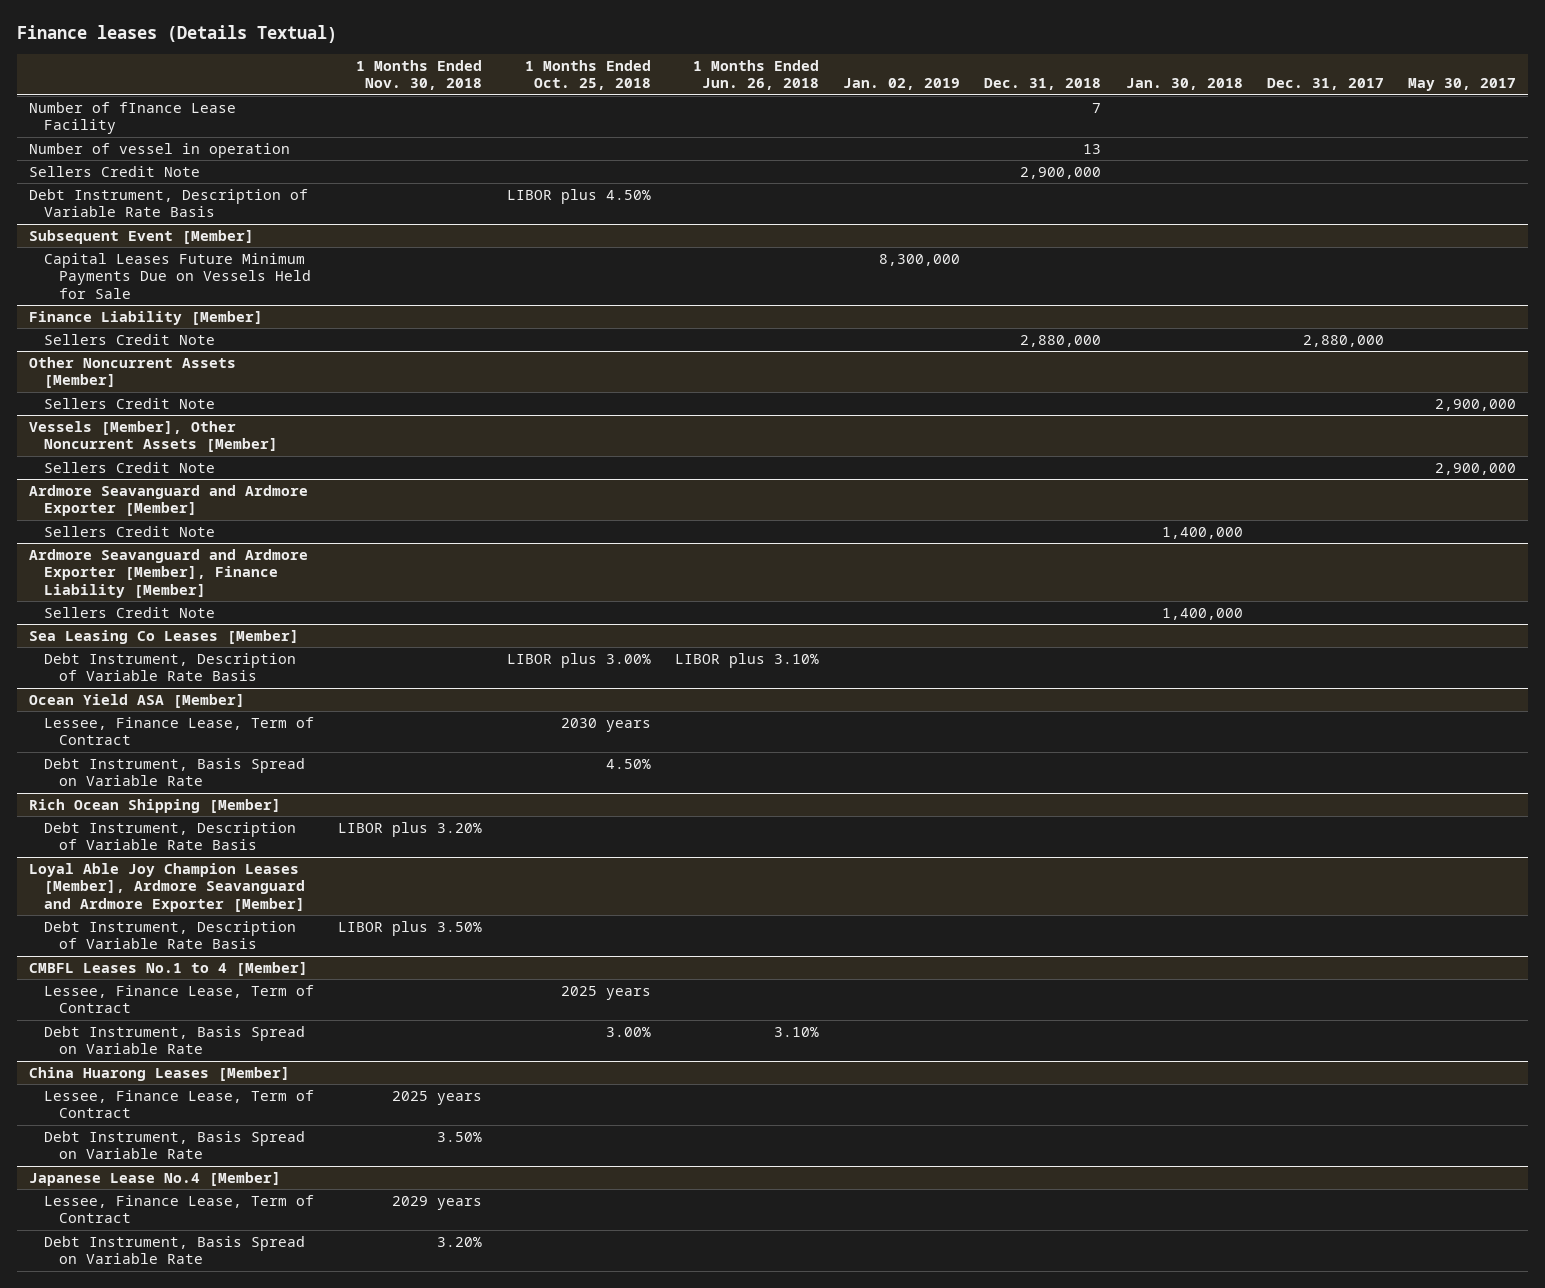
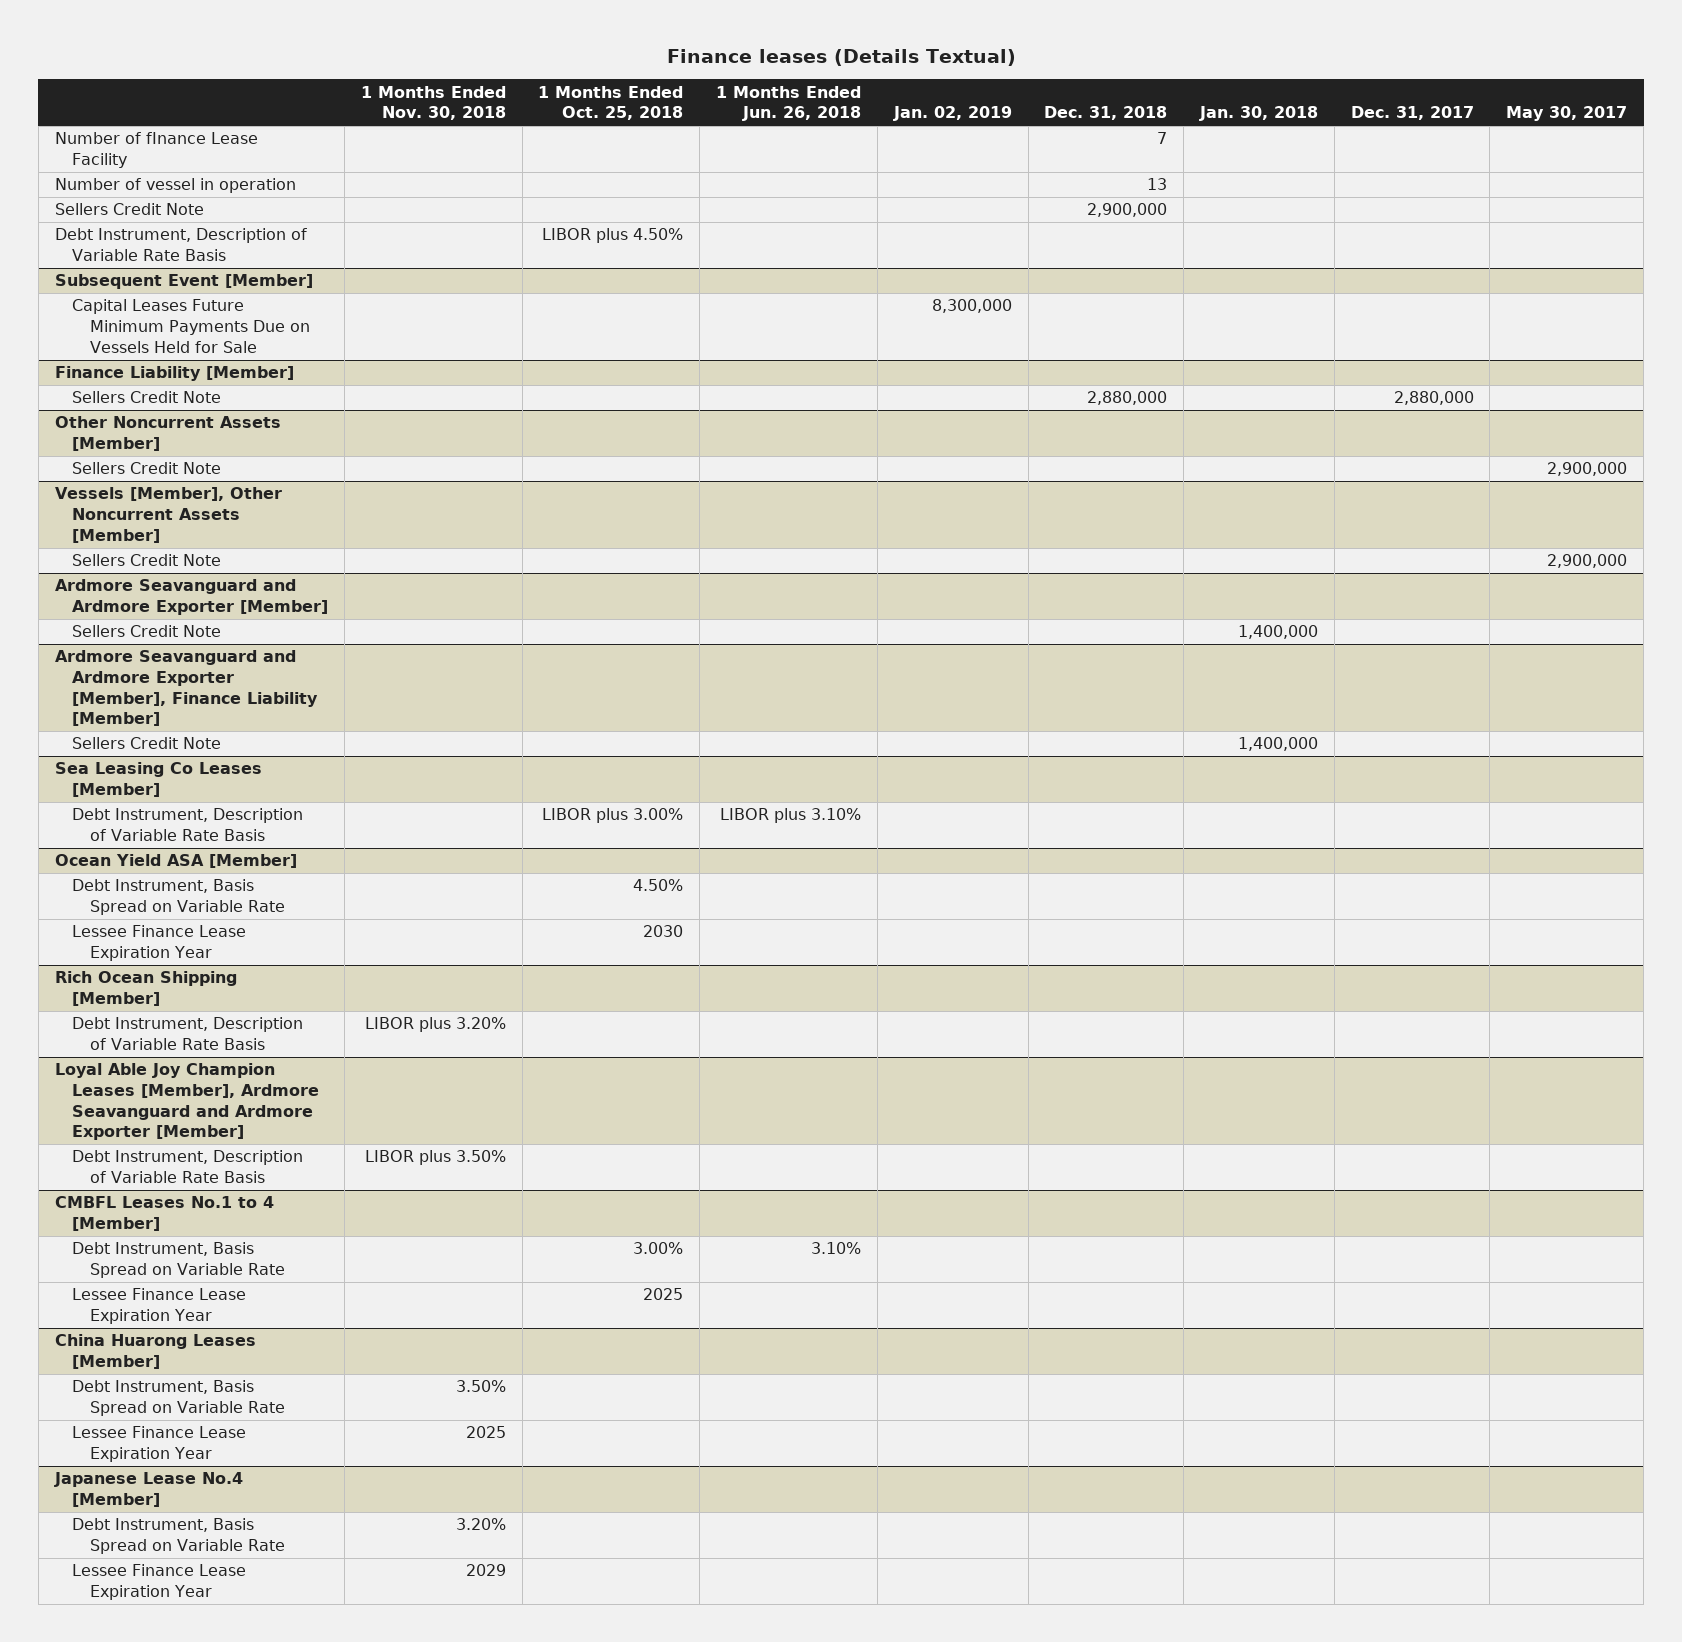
[44,716,315,746] Lessee, Finance Lease, Term of Contract -> none
none -> [72,925,247,962] Lessee Finance Lease Expiration Year
[44,984,315,1014] Lessee, Finance Lease, Term of Contract -> none
none -> [72,1288,247,1325] Lessee Finance Lease Expiration Year
[44,1089,315,1119] Lessee, Finance Lease, Term of Contract -> none
none -> [72,1426,247,1463] Lessee Finance Lease Expiration Year
[44,1194,315,1224] Lessee, Finance Lease, Term of Contract -> none
none -> [72,1564,247,1601] Lessee Finance Lease Expiration Year

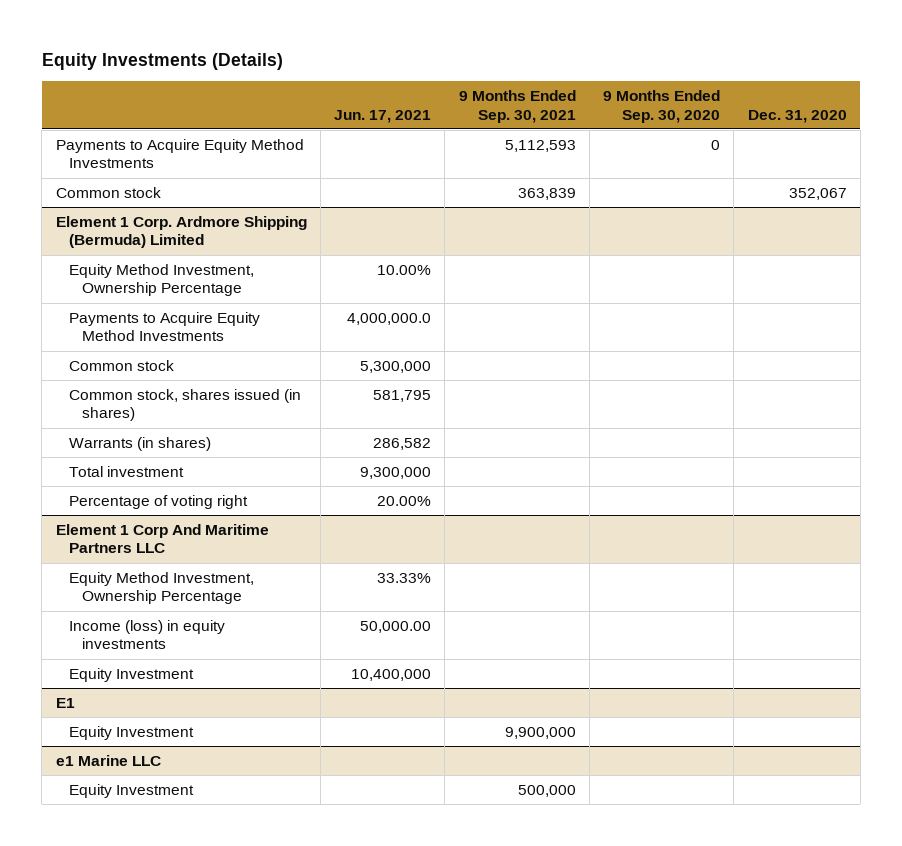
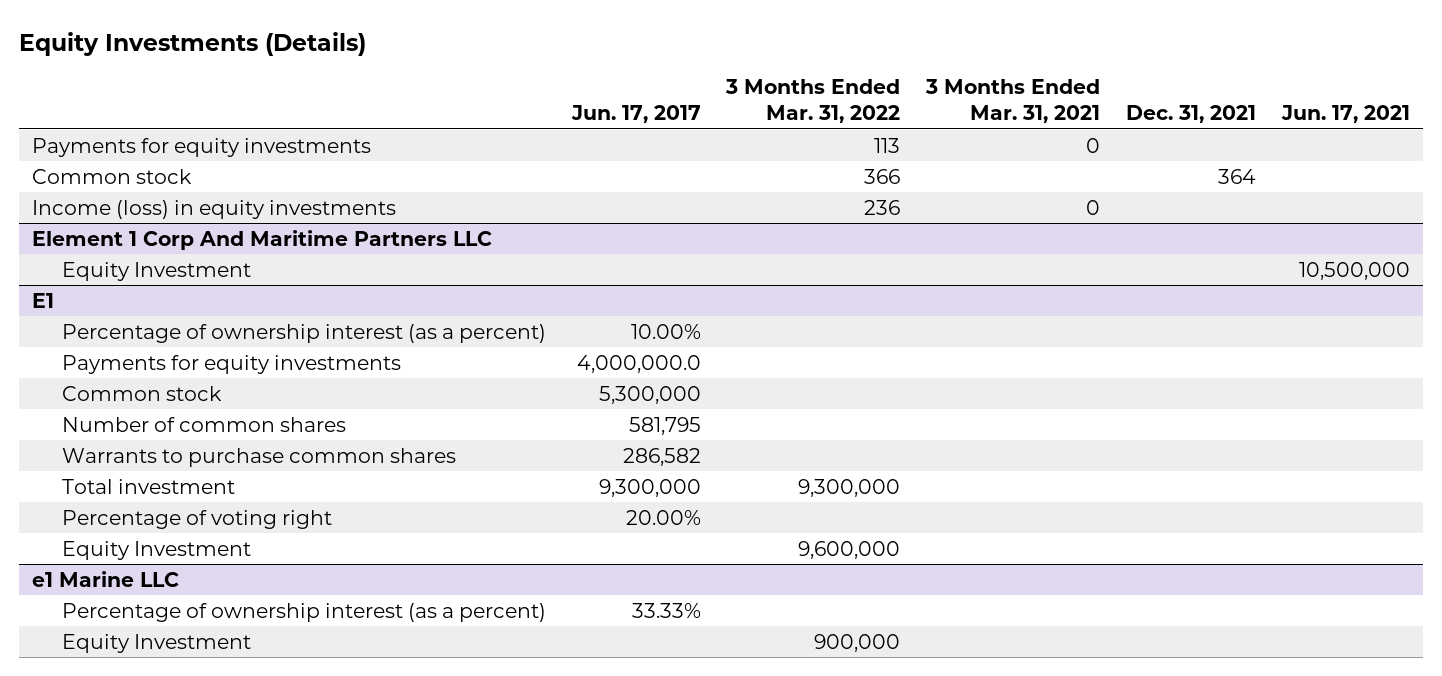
[458,90,576,123] 9 Months Ended Sep. 30, 2021 -> none
[603,90,721,123] 9 Months Ended Sep. 30, 2020 -> none
[747,109,847,123] Dec. 31, 2020 -> none
none -> [570,105,701,124] Jun. 17, 2017
none -> [725,79,901,124] 3 Months Ended Mar. 31, 2022
none -> [925,79,1101,124] 3 Months Ended Mar. 31, 2021
none -> [1125,105,1256,124] Dec. 31, 2021
[55,138,304,169] Payments to Acquire Equity Method Investments -> [32,137,372,157] Payments for equity investments
[55,215,307,249] Element 1 Corp. Ardmore Shipping (Bermuda) Limited -> none
[68,263,254,297] Equity Method Investment, Ownership Percentage -> none
[68,311,260,342] Payments to Acquire Equity Method Investments -> none
[68,359,174,371] Common stock -> none
[68,388,301,422] Common stock, shares issued (in shares) -> none
[68,436,211,451] Warrants (in shares) -> none
[68,465,184,477] Total investment -> none
[68,494,248,509] Percentage of voting right -> none
none -> [32,199,397,219] Income (loss) in equity investments
[68,571,254,605] Equity Method Investment, Ownership Percentage -> none
[68,619,225,650] Income (loss) in equity investments -> none
[351,668,432,681] 10,400,000 -> [1298,261,1410,280] 10,500,000
none -> [61,323,546,343] Percentage of ownership interest (as a percent)
none -> [61,354,401,374] Payments for equity investments
none -> [61,385,222,401] Common stock
none -> [61,416,346,432] Number of common shares
none -> [61,447,456,467] Warrants to purchase common shares
none -> [61,478,235,494] Total investment
none -> [61,509,332,529] Percentage of voting right
none -> [61,602,546,622] Percentage of ownership interest (as a percent)

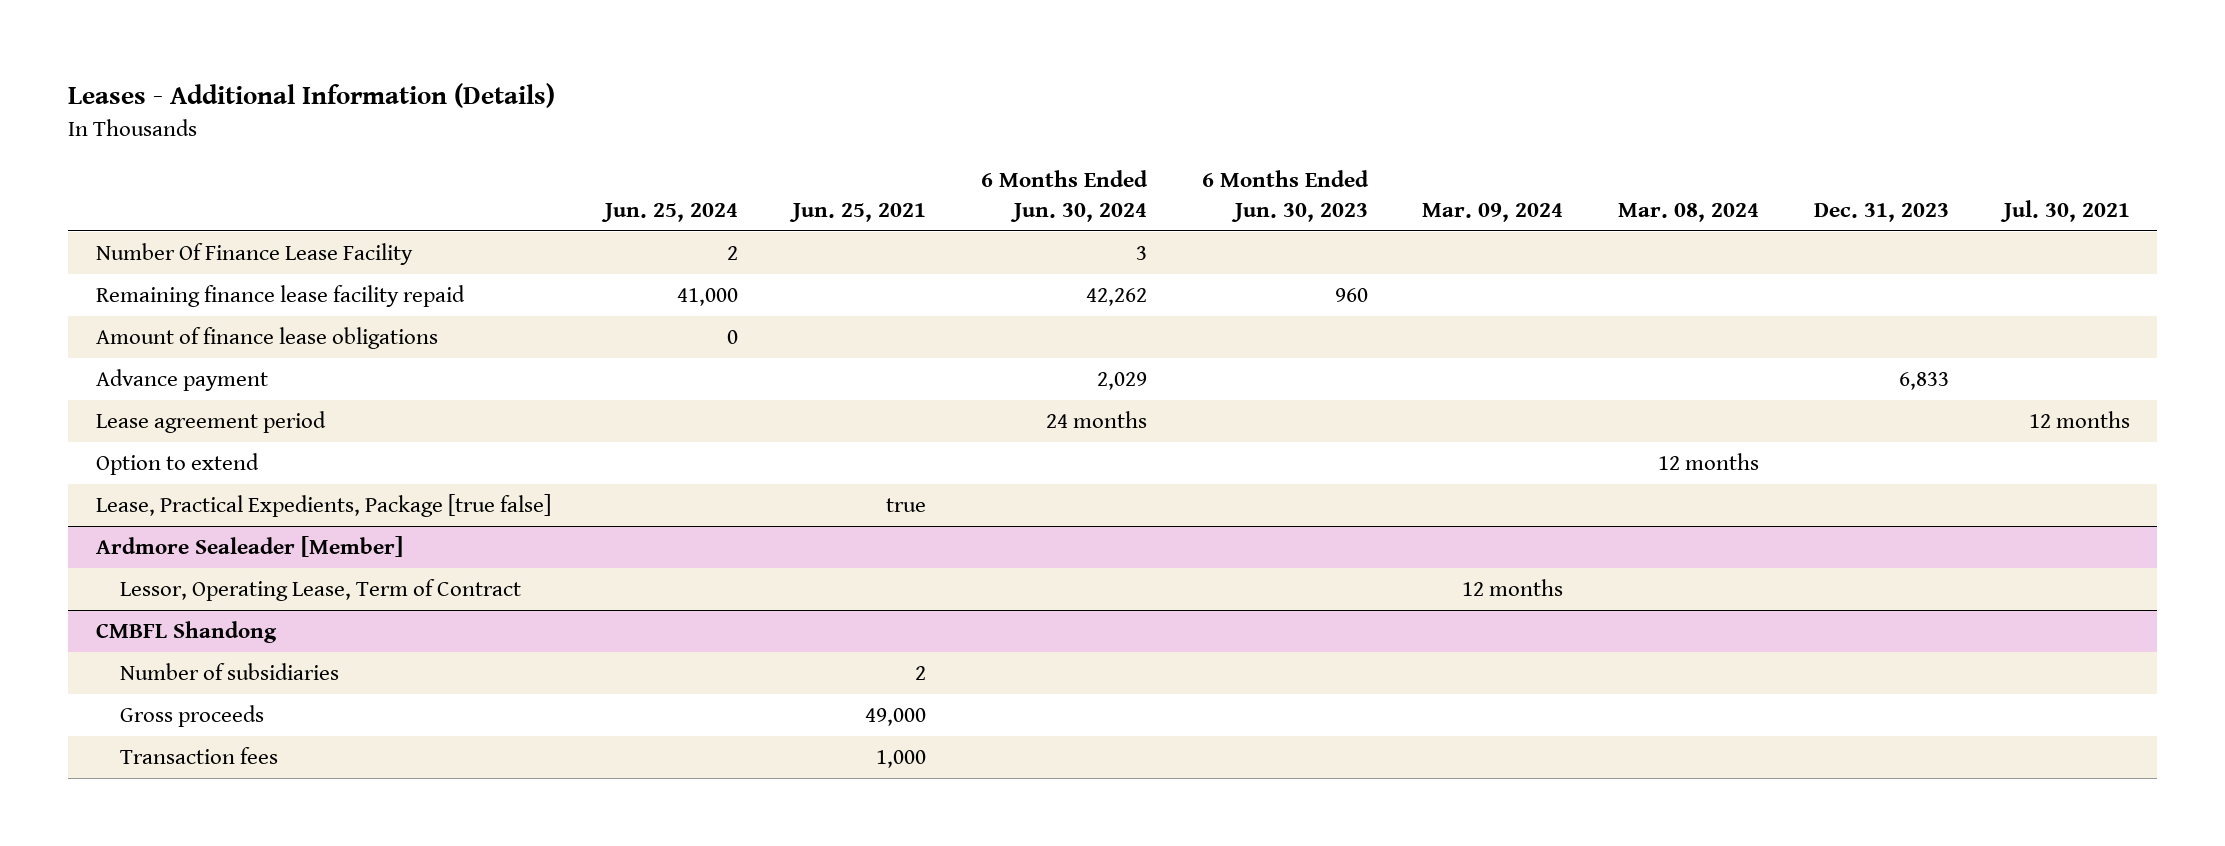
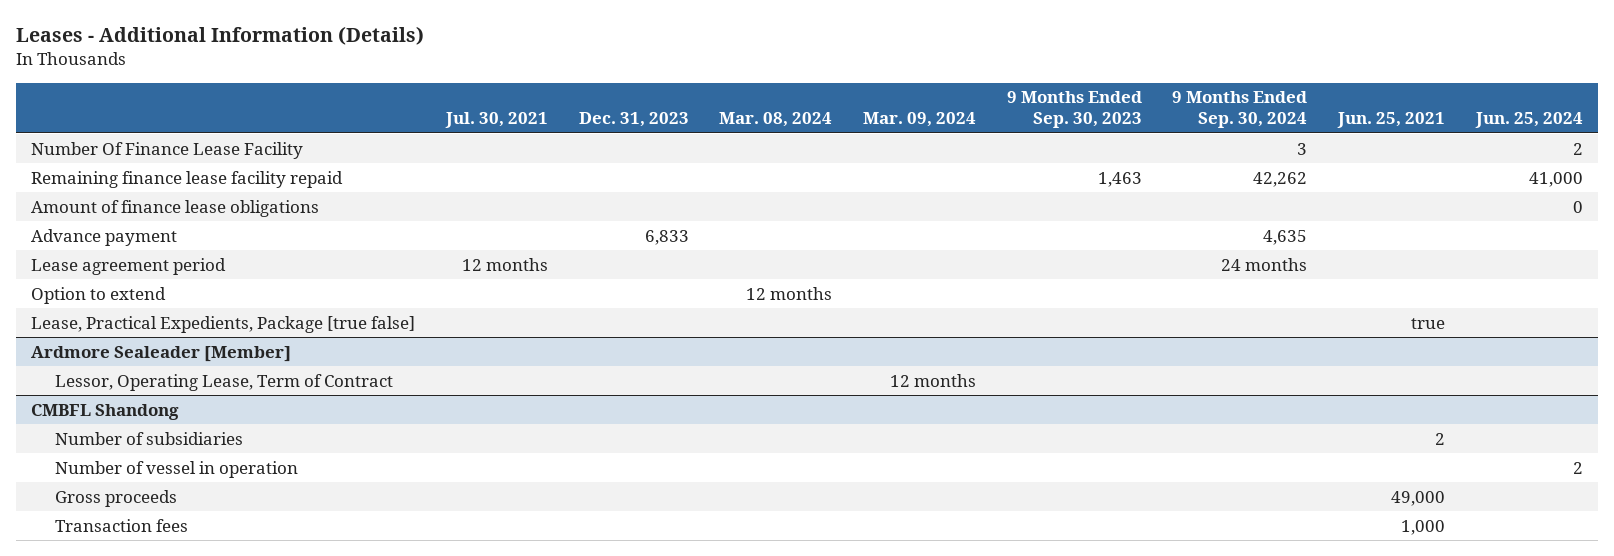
[980,170,1148,222] 6 Months Ended Jun. 30, 2024 -> none
[1201,170,1369,222] 6 Months Ended Jun. 30, 2023 -> none
none -> [1006,91,1142,129] 9 Months Ended Sep. 30, 2023
none -> [1172,91,1308,129] 9 Months Ended Sep. 30, 2024
none -> [55,460,299,478] Number of vessel in operation

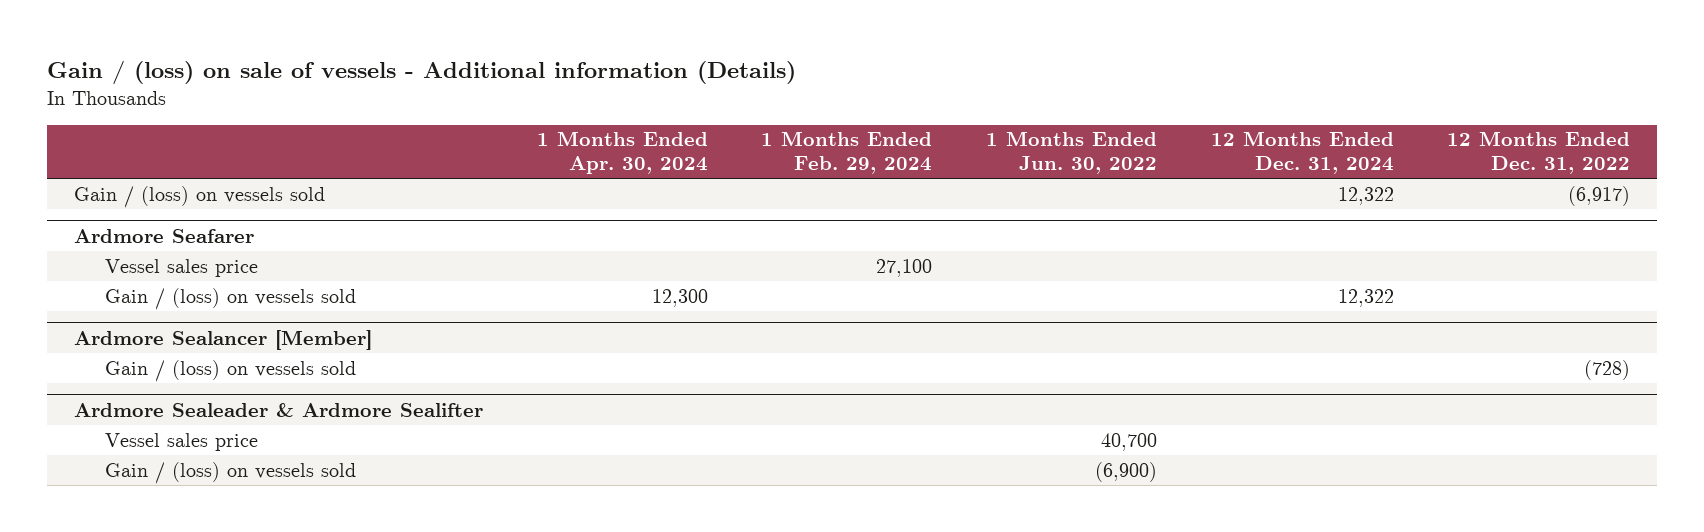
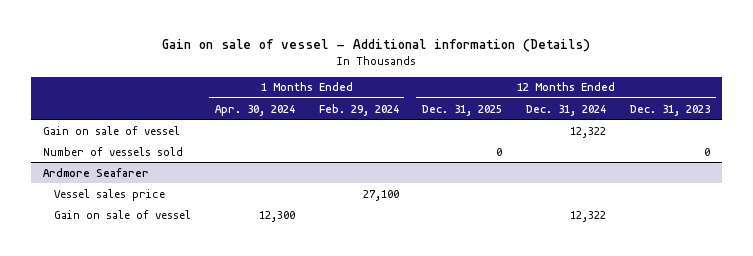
[47,59,797,85] Gain / (loss) on sale of vessels - Additional information (Details) -> [162,39,591,53] Gain on sale of vessel - Additional information (Details)
[986,131,1158,175] 1 Months Ended Jun. 30, 2022 -> none
[1447,131,1631,175] 12 Months Ended Dec. 31, 2022 -> none
none -> [422,104,503,116] Dec. 31, 2025
none -> [629,104,710,116] Dec. 31, 2023
[73,185,325,208] Gain / (loss) on vessels sold -> [42,125,180,135] Gain on sale of vessel
none -> [42,146,183,156] Number of vessels sold
[73,329,372,350] Ardmore Sealancer [Member] -> none
[105,359,357,382] Gain / (loss) on vessels sold -> none
[73,402,483,417] Ardmore Sealeader & Ardmore Sealifter -> none
[105,432,259,451] Vessel sales price -> none
[105,461,357,484] Gain / (loss) on vessels sold -> none
[105,287,357,310] Gain / (loss) on vessels sold -> [53,209,191,219] Gain on sale of vessel

